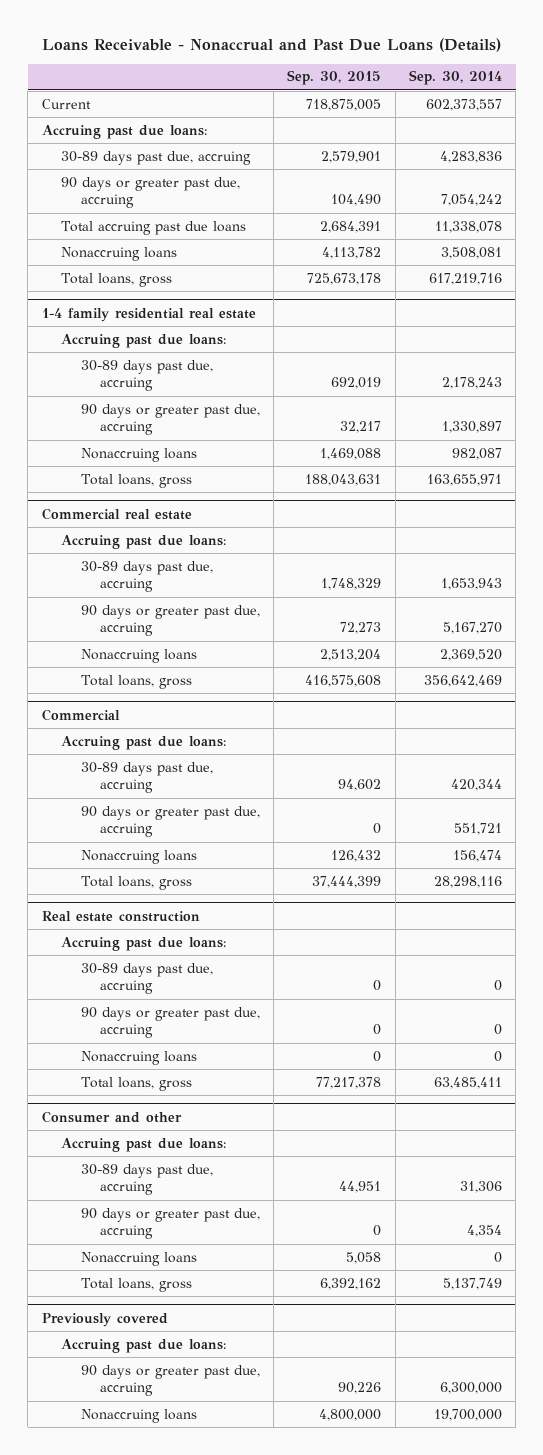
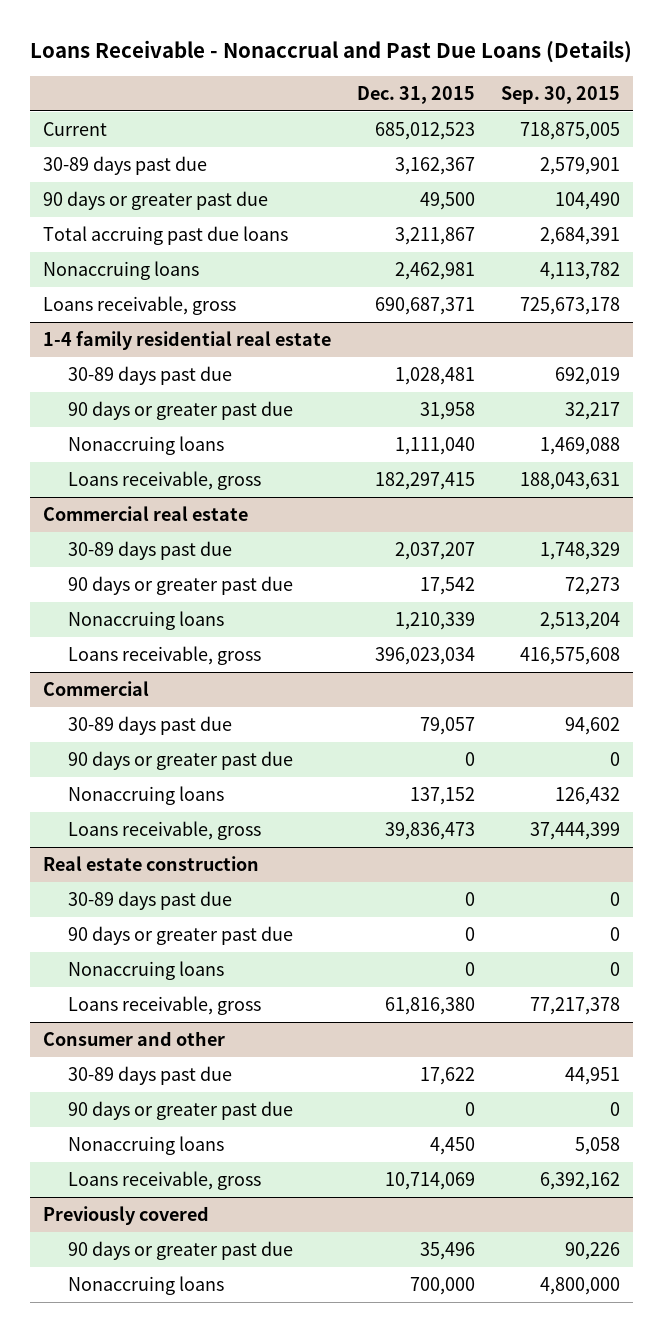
[408,70,502,86] Sep. 30, 2014 -> none
none -> [357,85,476,104] Dec. 31, 2015
[41,124,207,139] Accruing past due loans: -> none
[61,150,252,165] 30-89 days past due, accruing -> [43,156,208,176] 30-89 days past due
[61,176,241,209] 90 days or greater past due, accruing -> [43,191,269,211] 90 days or greater past due
[61,272,173,287] Total loans, gross -> [43,296,237,316] Loans receivable, gross
[61,333,227,348] Accruing past due loans: -> none
[80,359,213,392] 30-89 days past due, accruing -> [68,366,233,386] 30-89 days past due
[80,403,260,436] 90 days or greater past due, accruing -> [68,401,294,421] 90 days or greater past due
[80,473,192,488] Total loans, gross -> [68,471,262,491] Loans receivable, gross
[61,534,227,549] Accruing past due loans: -> none
[80,560,213,593] 30-89 days past due, accruing -> [68,541,233,561] 30-89 days past due
[80,604,260,637] 90 days or greater past due, accruing -> [68,576,294,596] 90 days or greater past due
[80,674,192,689] Total loans, gross -> [68,646,262,666] Loans receivable, gross
[61,735,227,750] Accruing past due loans: -> none
[80,761,213,794] 30-89 days past due, accruing -> [68,716,233,736] 30-89 days past due
[80,805,260,838] 90 days or greater past due, accruing -> [68,751,294,771] 90 days or greater past due
[80,875,192,890] Total loans, gross -> [68,821,262,841] Loans receivable, gross
[61,936,227,951] Accruing past due loans: -> none
[80,962,213,995] 30-89 days past due, accruing -> [68,891,233,911] 30-89 days past due
[80,1006,260,1039] 90 days or greater past due, accruing -> [68,926,294,946] 90 days or greater past due
[80,1076,192,1091] Total loans, gross -> [68,996,262,1016] Loans receivable, gross
[61,1137,227,1152] Accruing past due loans: -> none
[80,1163,213,1196] 30-89 days past due, accruing -> [68,1066,233,1086] 30-89 days past due
[80,1207,260,1240] 90 days or greater past due, accruing -> [68,1101,294,1121] 90 days or greater past due
[80,1277,192,1292] Total loans, gross -> [68,1171,262,1191] Loans receivable, gross
[61,1338,227,1353] Accruing past due loans: -> none
[80,1364,260,1397] 90 days or greater past due, accruing -> [68,1241,294,1261] 90 days or greater past due

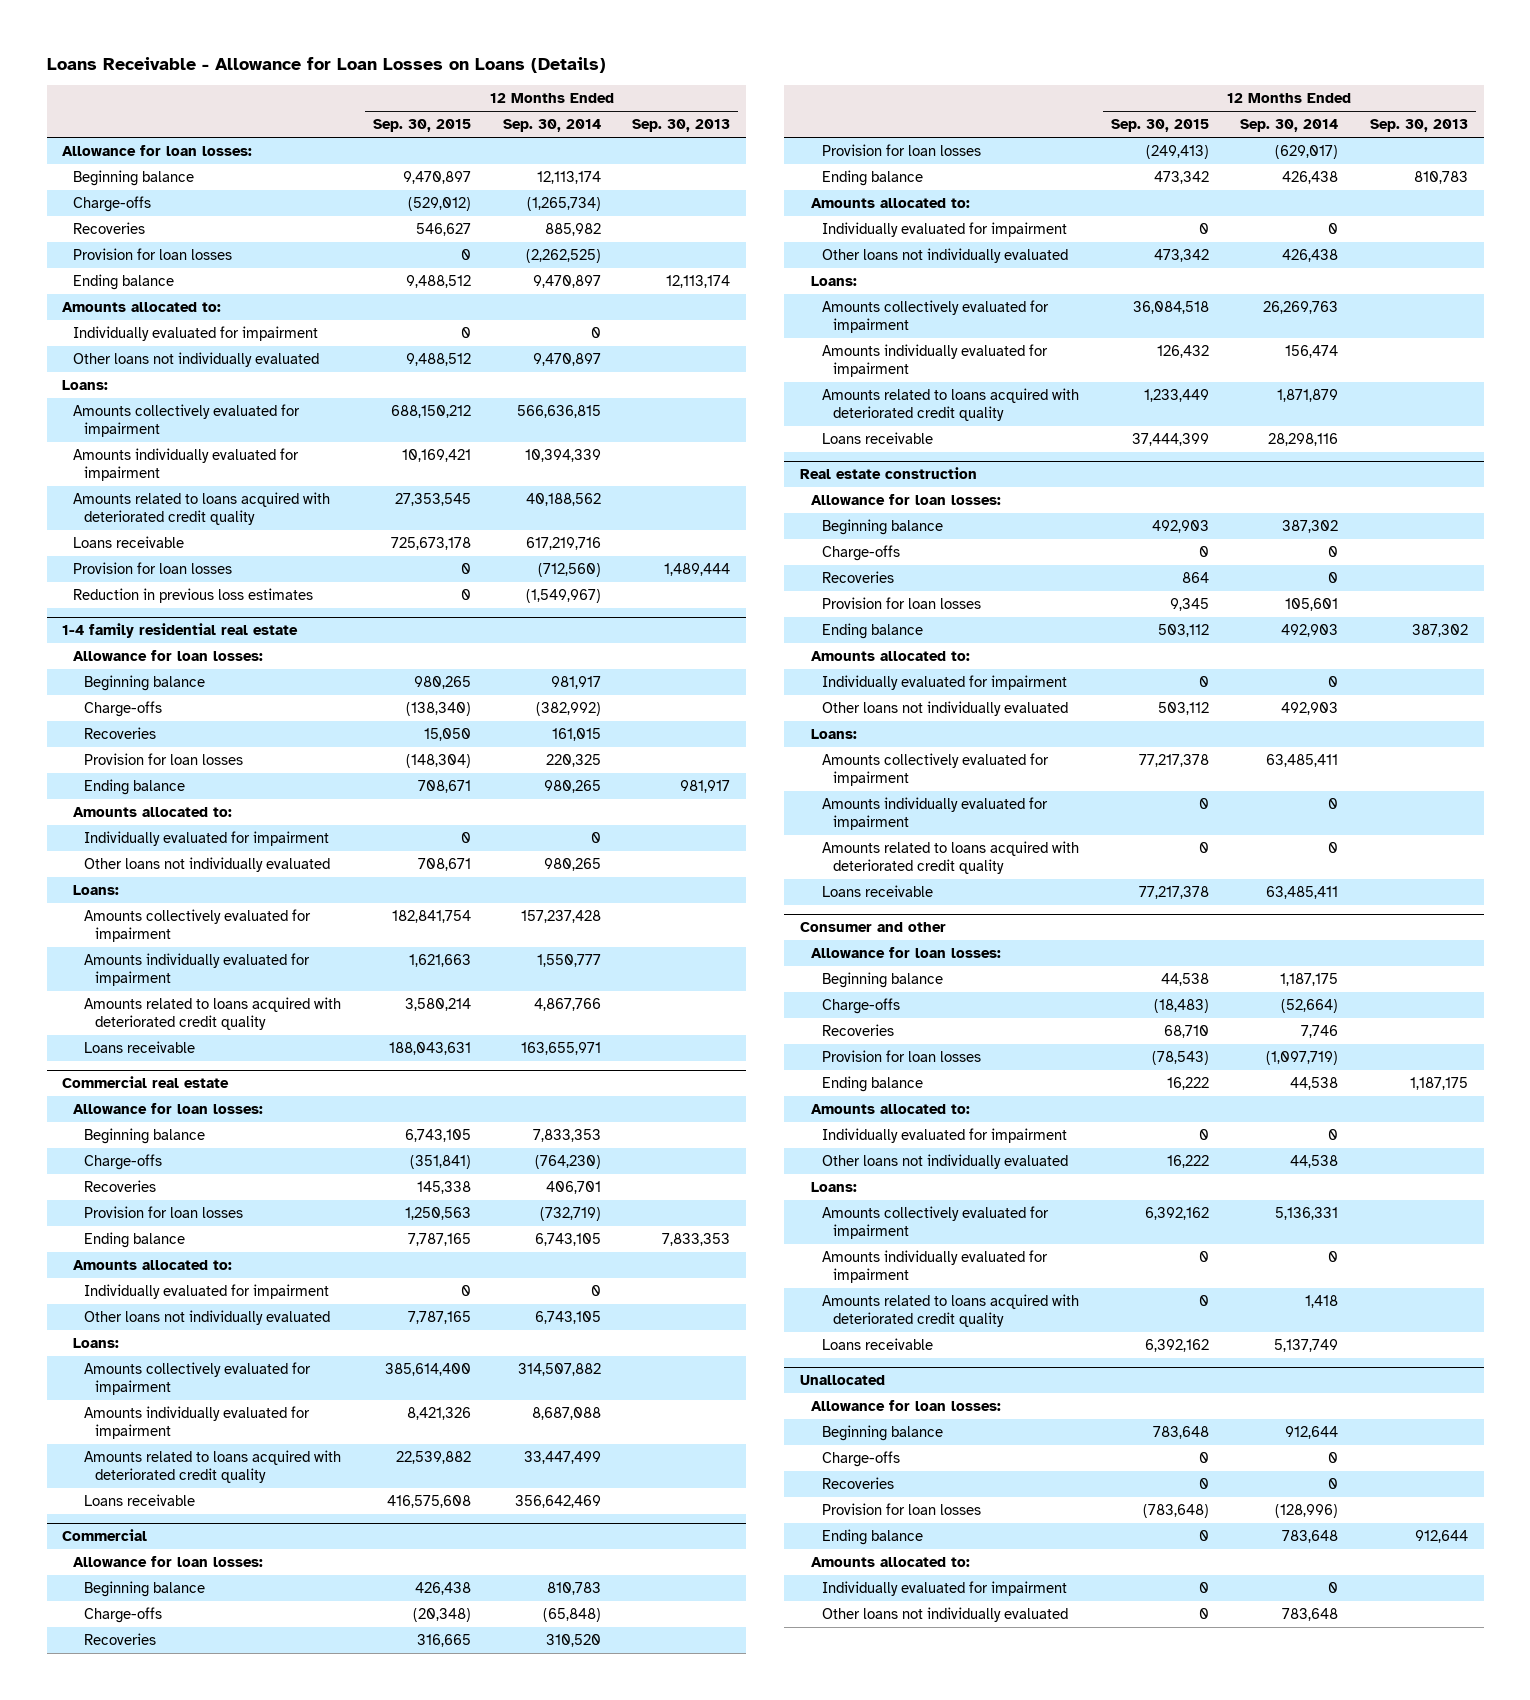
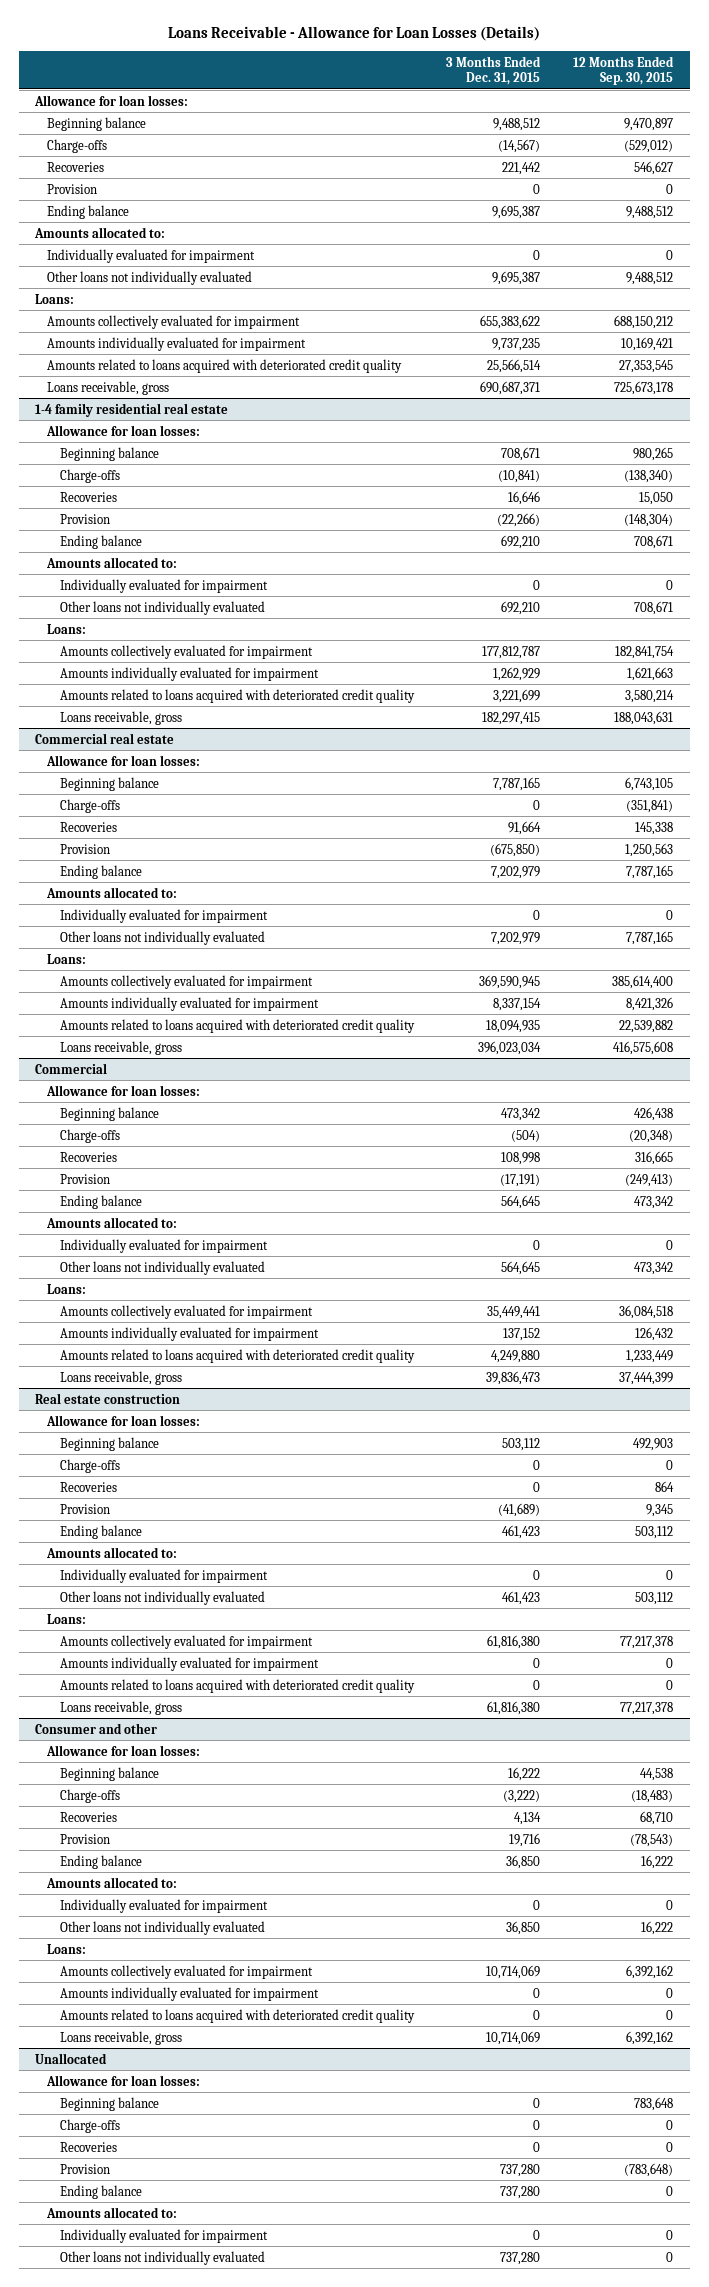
[46,57,606,74] Loans Receivable - Allowance for Loan Losses on Loans (Details) -> [168,26,541,42] Loans Receivable - Allowance for Loan Losses (Details)
[502,119,601,133] Sep. 30, 2014 -> none
[632,119,731,133] Sep. 30, 2013 -> none
none -> [446,55,542,86] 3 Months Ended Dec. 31, 2015
[73,248,233,261] Provision for loan losses -> [47,183,98,194] Provision
[73,562,233,575] Provision for loan losses -> none
[73,588,314,604] Reduction in previous loss estimates -> none
[73,536,185,549] Loans receivable -> [47,380,170,395] Loans receivable, gross
[84,753,244,766] Provision for loan losses -> [59,513,110,524] Provision
[84,1041,196,1054] Loans receivable -> [59,710,182,725] Loans receivable, gross
[84,1206,244,1219] Provision for loan losses -> [59,843,110,854] Provision
[84,1494,196,1507] Loans receivable -> [59,1040,182,1055] Loans receivable, gross
[821,144,981,157] Provision for loan losses -> [59,1173,110,1184] Provision
[821,432,933,445] Loans receivable -> [59,1370,182,1385] Loans receivable, gross
[821,597,981,610] Provision for loan losses -> [59,1503,110,1514] Provision
[821,885,933,898] Loans receivable -> [59,1700,182,1715] Loans receivable, gross
[821,1050,981,1063] Provision for loan losses -> [59,1833,110,1844] Provision
[821,1338,933,1351] Loans receivable -> [59,2030,182,2045] Loans receivable, gross
[821,1503,981,1516] Provision for loan losses -> [59,2163,110,2174] Provision

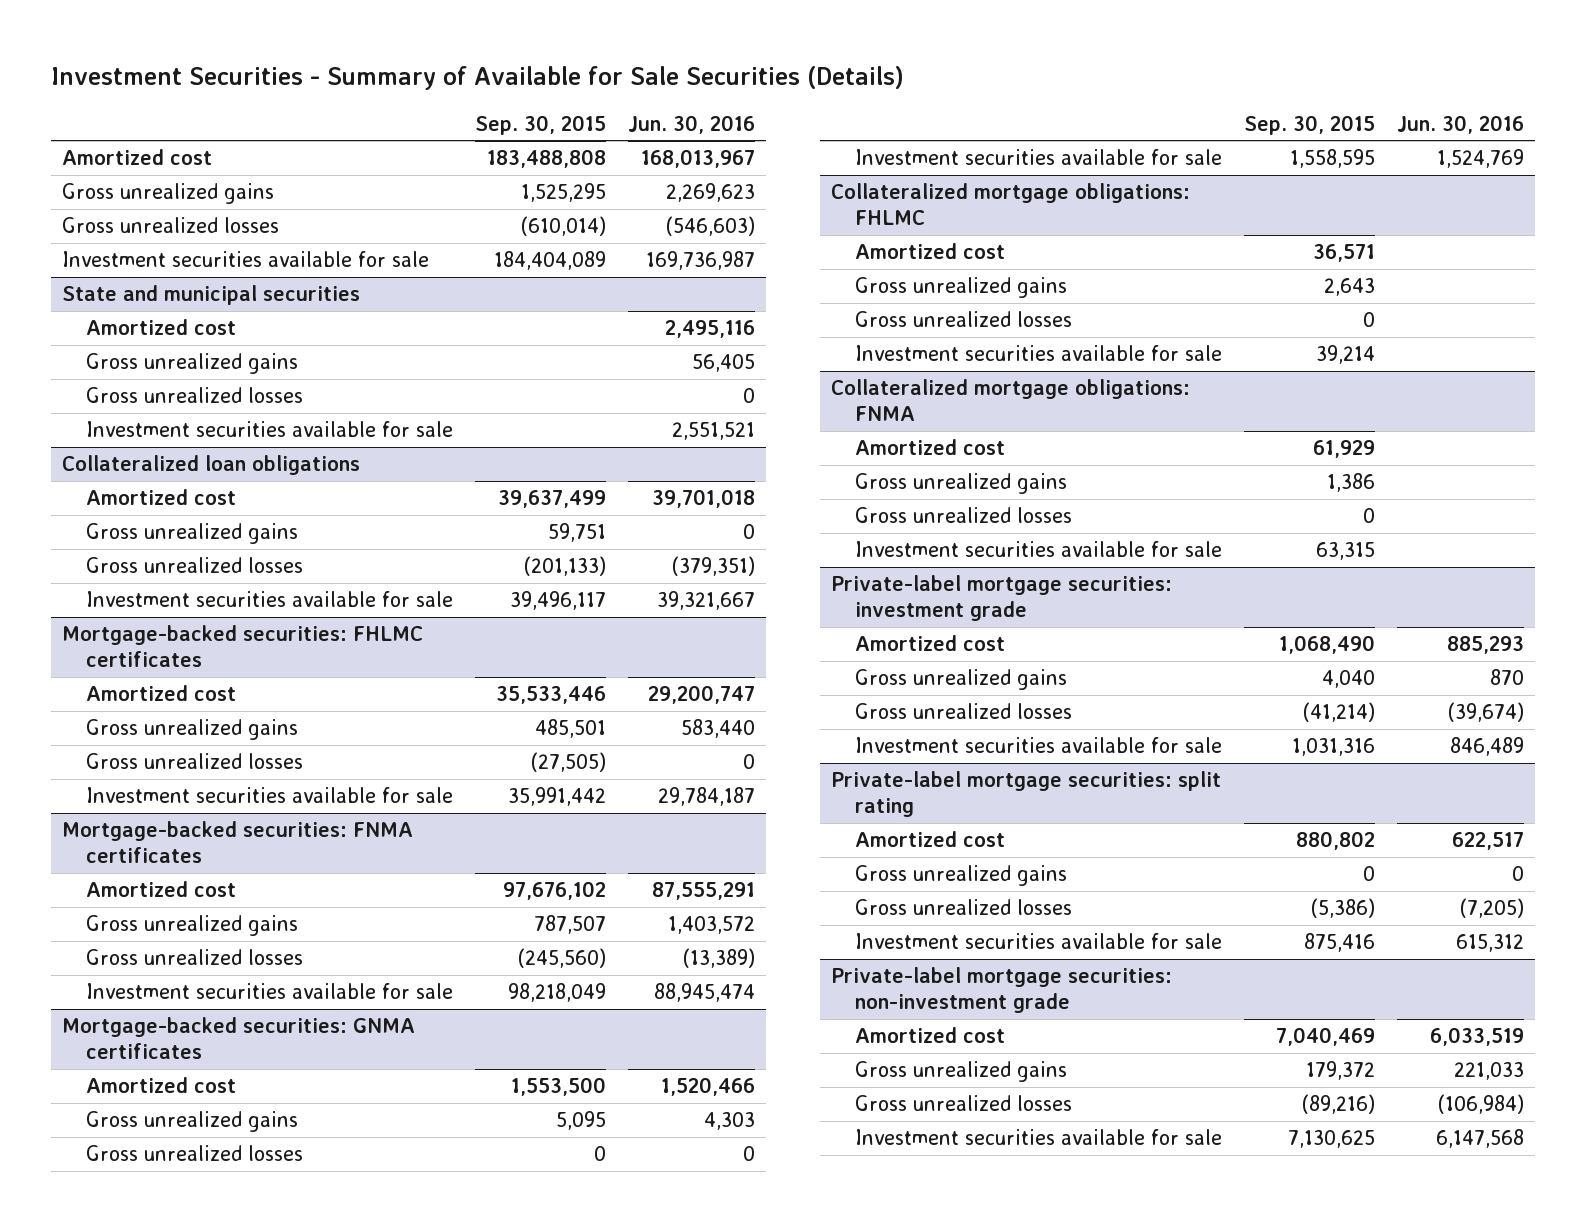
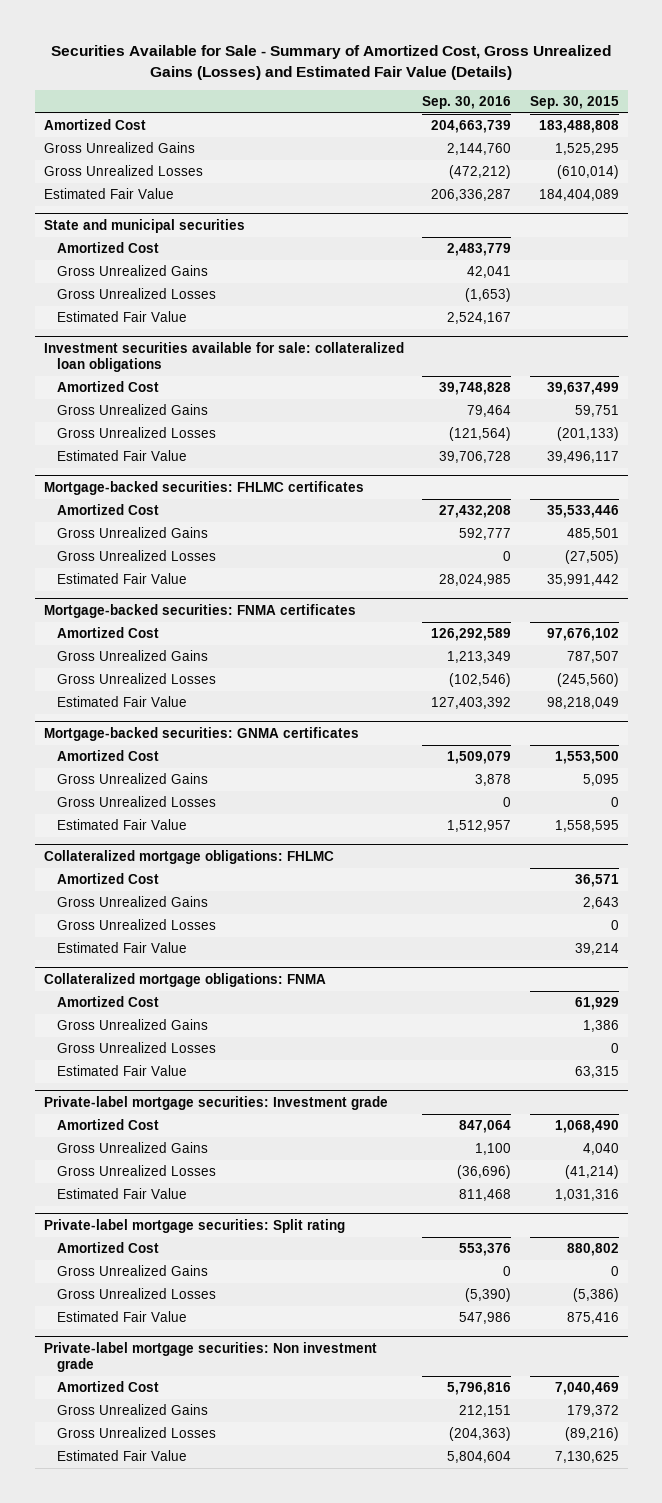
[50,65,904,90] Investment Securities - Summary of Available for Sale Securities (Details) -> [51,44,612,80] Securities Available for Sale - Summary of Amortized Cost, Gross Unrealized Gains (Losses) and Estimated Fair Value (Details)
[627,114,755,134] Jun. 30, 2016 -> none
none -> [422,96,512,110] Sep. 30, 2016
[61,149,212,166] Amortized cost -> [43,119,146,131] Amortized Cost
[61,183,274,205] Gross unrealized gains -> [43,142,195,154] Gross Unrealized Gains
[61,217,279,234] Gross unrealized losses -> [43,165,203,177] Gross Unrealized Losses
[61,251,429,268] Investment securities available for sale -> [43,188,174,200] Estimated Fair Value
[85,319,236,336] Amortized cost -> [57,242,160,254] Amortized Cost
[85,353,298,375] Gross unrealized gains -> [57,265,209,277] Gross Unrealized Gains
[85,387,303,404] Gross unrealized losses -> [57,288,217,300] Gross Unrealized Losses
[85,421,453,438] Investment securities available for sale -> [57,311,188,323] Estimated Fair Value
[61,455,360,476] Collateralized loan obligations -> [43,342,404,373] Investment securities available for sale: collateralized loan obligations
[85,489,236,506] Amortized cost -> [57,381,160,393] Amortized Cost
[85,523,298,545] Gross unrealized gains -> [57,404,209,416] Gross Unrealized Gains
[85,557,303,574] Gross unrealized losses -> [57,427,217,439] Gross Unrealized Losses
[85,591,453,608] Investment securities available for sale -> [57,450,188,462] Estimated Fair Value
[85,685,236,702] Amortized cost -> [57,504,160,516] Amortized Cost
[85,719,298,741] Gross unrealized gains -> [57,527,209,539] Gross Unrealized Gains
[85,753,303,770] Gross unrealized losses -> [57,550,217,562] Gross Unrealized Losses
[85,787,453,804] Investment securities available for sale -> [57,573,188,585] Estimated Fair Value
[85,881,236,898] Amortized cost -> [57,627,160,639] Amortized Cost
[85,915,298,937] Gross unrealized gains -> [57,650,209,662] Gross Unrealized Gains
[85,949,303,966] Gross unrealized losses -> [57,673,217,685] Gross Unrealized Losses
[85,983,453,1000] Investment securities available for sale -> [57,696,188,708] Estimated Fair Value
[85,1077,236,1094] Amortized cost -> [57,750,160,762] Amortized Cost
[85,1111,298,1133] Gross unrealized gains -> [57,773,209,785] Gross Unrealized Gains
[85,1145,303,1162] Gross unrealized losses -> [57,796,217,808] Gross Unrealized Losses
[855,149,1223,166] Investment securities available for sale -> [57,819,188,831] Estimated Fair Value
[855,243,1006,260] Amortized cost -> [57,873,160,885] Amortized Cost
[855,277,1068,299] Gross unrealized gains -> [57,896,209,908] Gross Unrealized Gains
[855,311,1073,328] Gross unrealized losses -> [57,919,217,931] Gross Unrealized Losses
[855,345,1223,362] Investment securities available for sale -> [57,942,188,954] Estimated Fair Value
[855,439,1006,456] Amortized cost -> [57,996,160,1008] Amortized Cost
[855,473,1068,495] Gross unrealized gains -> [57,1019,209,1031] Gross Unrealized Gains
[855,507,1073,524] Gross unrealized losses -> [57,1042,217,1054] Gross Unrealized Losses
[855,541,1223,558] Investment securities available for sale -> [57,1065,188,1077] Estimated Fair Value
[831,575,1173,622] Private-label mortgage securities: investment grade -> [43,1096,388,1111] Private-label mortgage securities: Investment grade
[855,635,1006,652] Amortized cost -> [57,1119,160,1131] Amortized Cost
[855,669,1068,691] Gross unrealized gains -> [57,1142,209,1154] Gross Unrealized Gains
[855,703,1073,720] Gross unrealized losses -> [57,1165,217,1177] Gross Unrealized Losses
[855,737,1223,754] Investment securities available for sale -> [57,1188,188,1200] Estimated Fair Value
[831,771,1222,818] Private-label mortgage securities: split rating -> [43,1219,345,1234] Private-label mortgage securities: Split rating
[855,831,1006,848] Amortized cost -> [57,1242,160,1254] Amortized Cost
[855,865,1068,887] Gross unrealized gains -> [57,1265,209,1277] Gross Unrealized Gains
[855,899,1073,916] Gross unrealized losses -> [57,1288,217,1300] Gross Unrealized Losses
[855,933,1223,950] Investment securities available for sale -> [57,1311,188,1323] Estimated Fair Value
[831,967,1173,1014] Private-label mortgage securities: non-investment grade -> [43,1342,377,1373] Private-label mortgage securities: Non investment grade
[855,1027,1006,1044] Amortized cost -> [57,1381,160,1393] Amortized Cost
[855,1061,1068,1083] Gross unrealized gains -> [57,1404,209,1416] Gross Unrealized Gains
[855,1095,1073,1112] Gross unrealized losses -> [57,1427,217,1439] Gross Unrealized Losses
[855,1129,1223,1146] Investment securities available for sale -> [57,1450,188,1462] Estimated Fair Value

